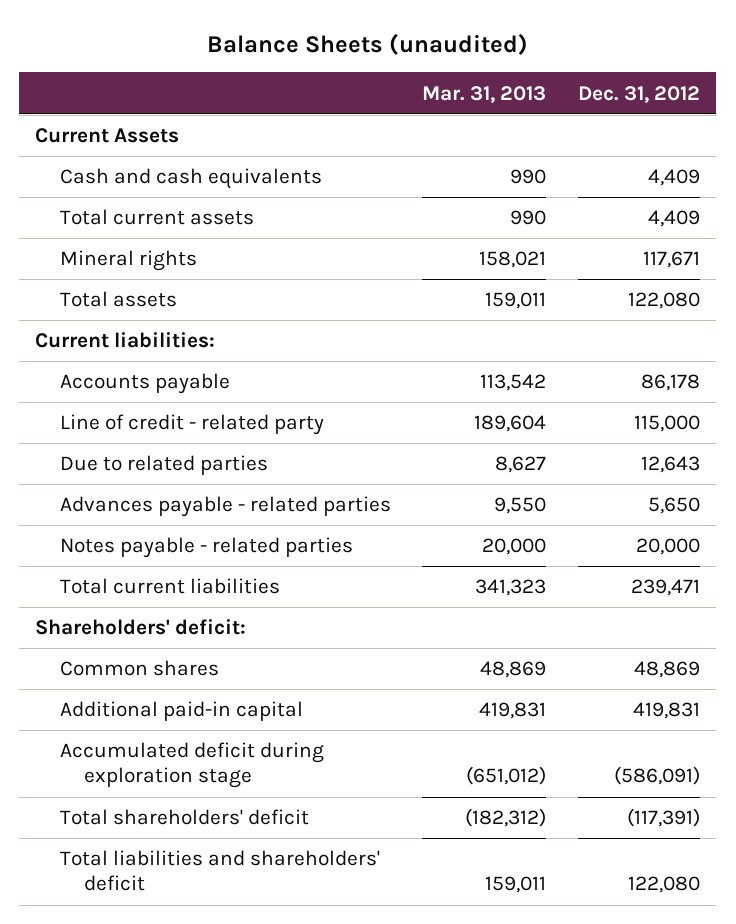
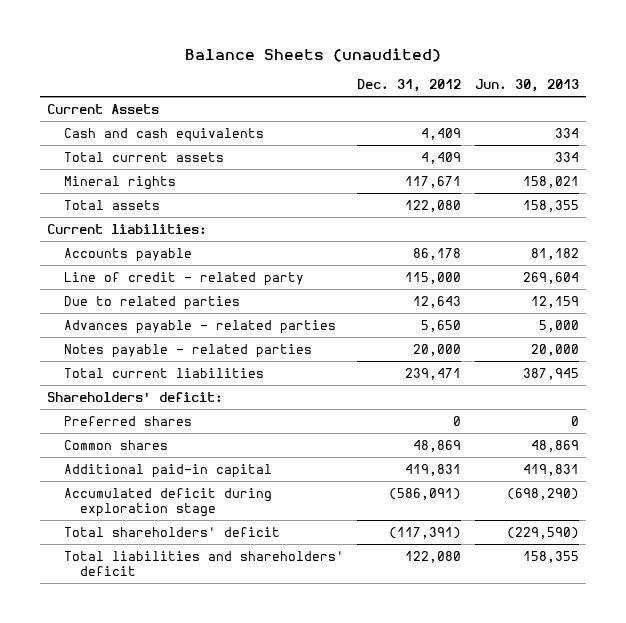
[422,85,547,103] Mar. 31, 2013 -> none
none -> [475,79,580,93] Jun. 30, 2013
none -> [63,415,192,426] Preferred shares

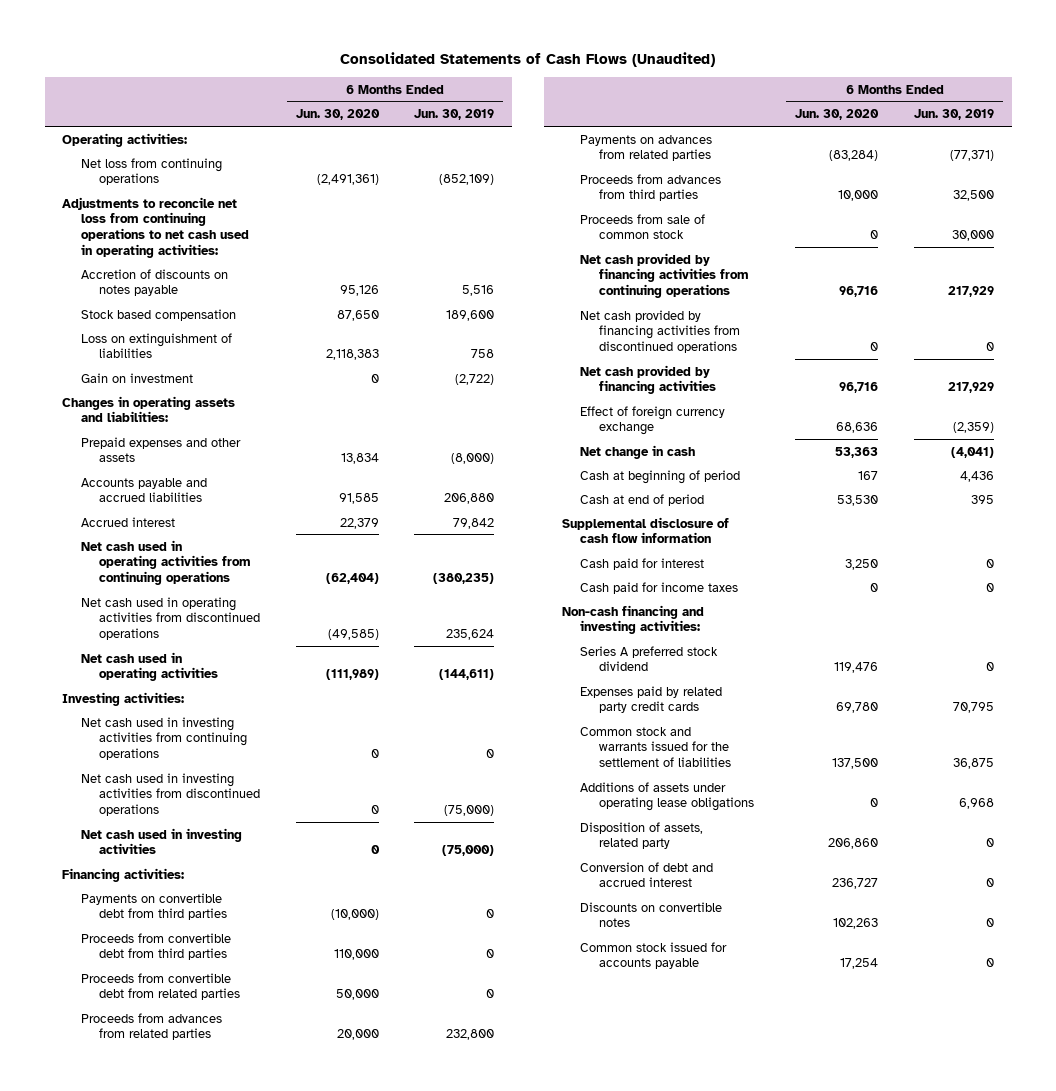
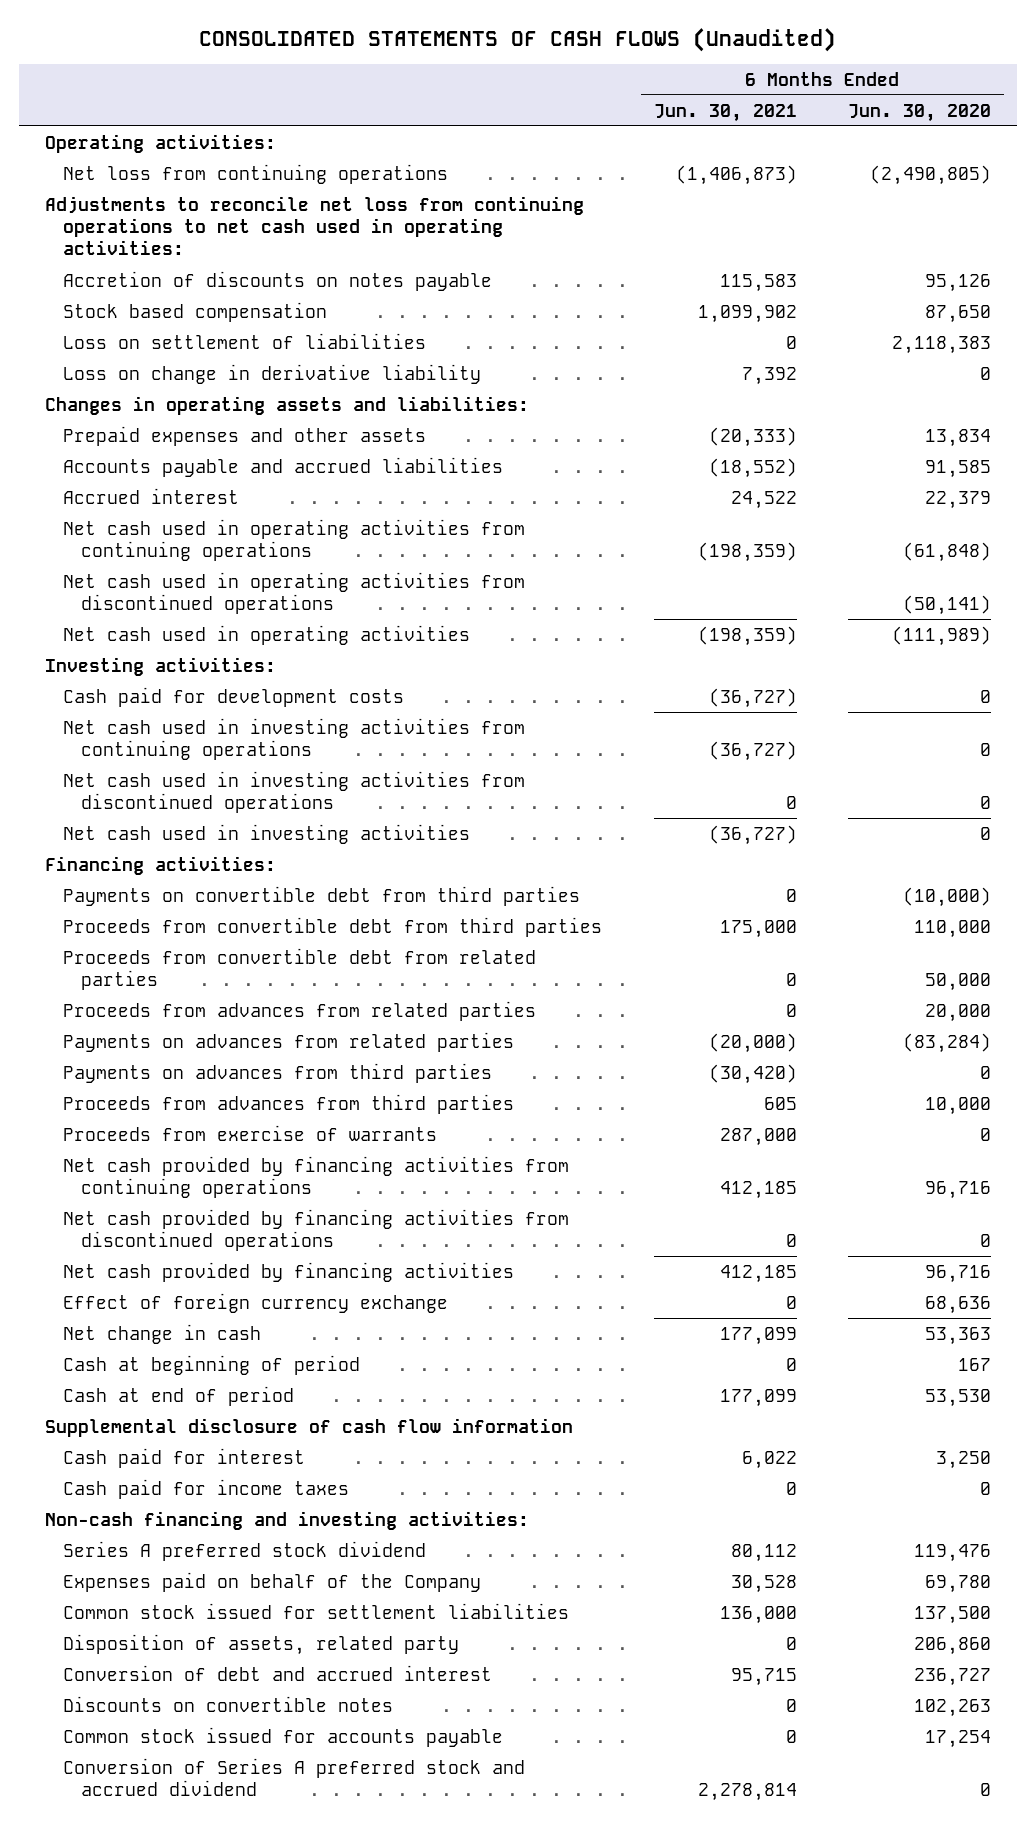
[340,52,716,68] Consolidated Statements of Cash Flows (Unaudited) -> [198,28,836,53] CONSOLIDATED STATEMENTS OF CASH FLOWS (Unaudited)
[414,109,495,121] Jun. 30, 2019 -> none
none -> [653,103,797,122] Jun. 30, 2021
[316,174,379,186] (2,491,361) -> [870,164,992,185] (2,490,805)
[80,372,193,383] Gain on investment -> none
[80,332,232,359] Loss on extinguishment of liabilities -> [62,332,426,349] Loss on settlement of liabilities
none -> [62,363,481,384] Loss on change in derivative liability
[325,572,379,584] (62,404) -> [903,542,992,563] (61,848)
[327,628,379,640] (49,585) -> [903,595,992,616] (50,141)
none -> [62,686,404,707] Cash paid for development costs
none -> [62,1062,492,1083] Payments on advances from third parties
[580,213,706,240] Proceeds from sale of common stock -> none
none -> [62,1124,437,1141] Proceeds from exercise of warrants
[580,781,754,812] Additions of assets under operating lease obligations -> none
[580,685,723,714] Expenses paid by related party credit cards -> [62,1571,481,1592] Expenses paid on behalf of the Company
[580,726,731,767] Common stock and warrants issued for the settlement of liabilities -> [62,1602,569,1619] Common stock issued for settlement liabilities
none -> [62,1757,525,1797] Conversion of Series A preferred stock and accrued dividend

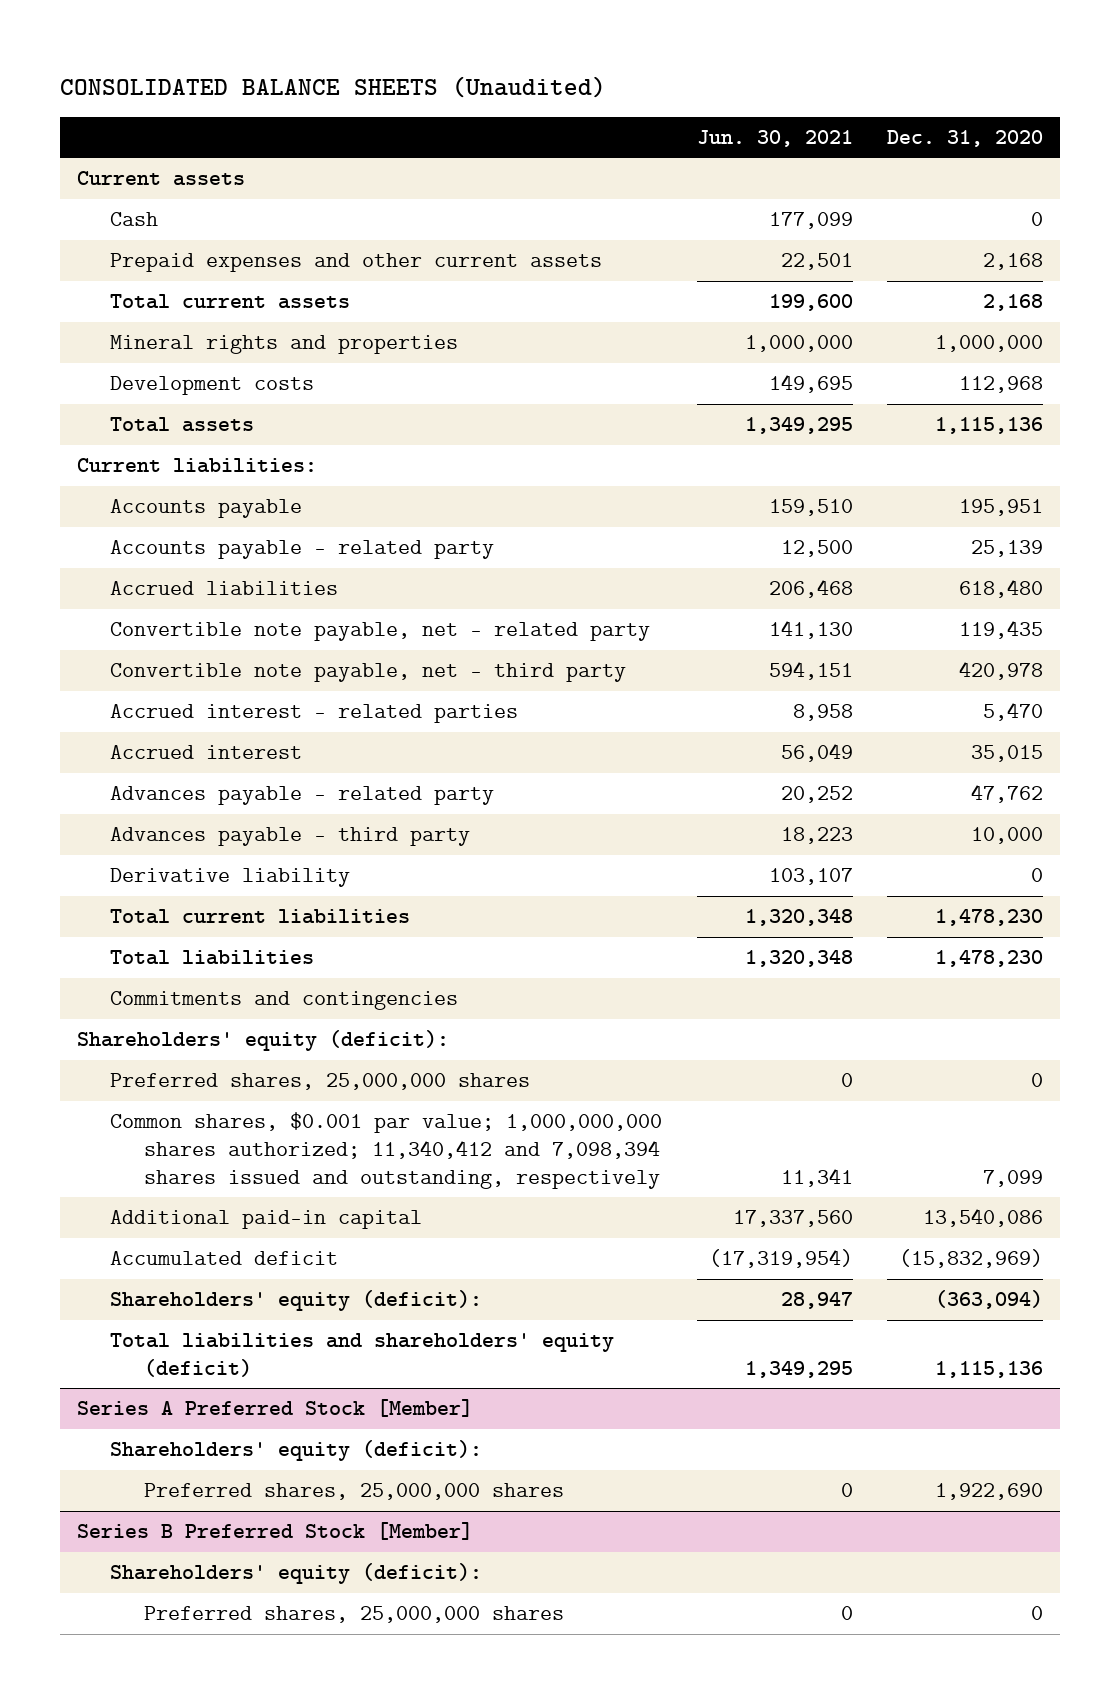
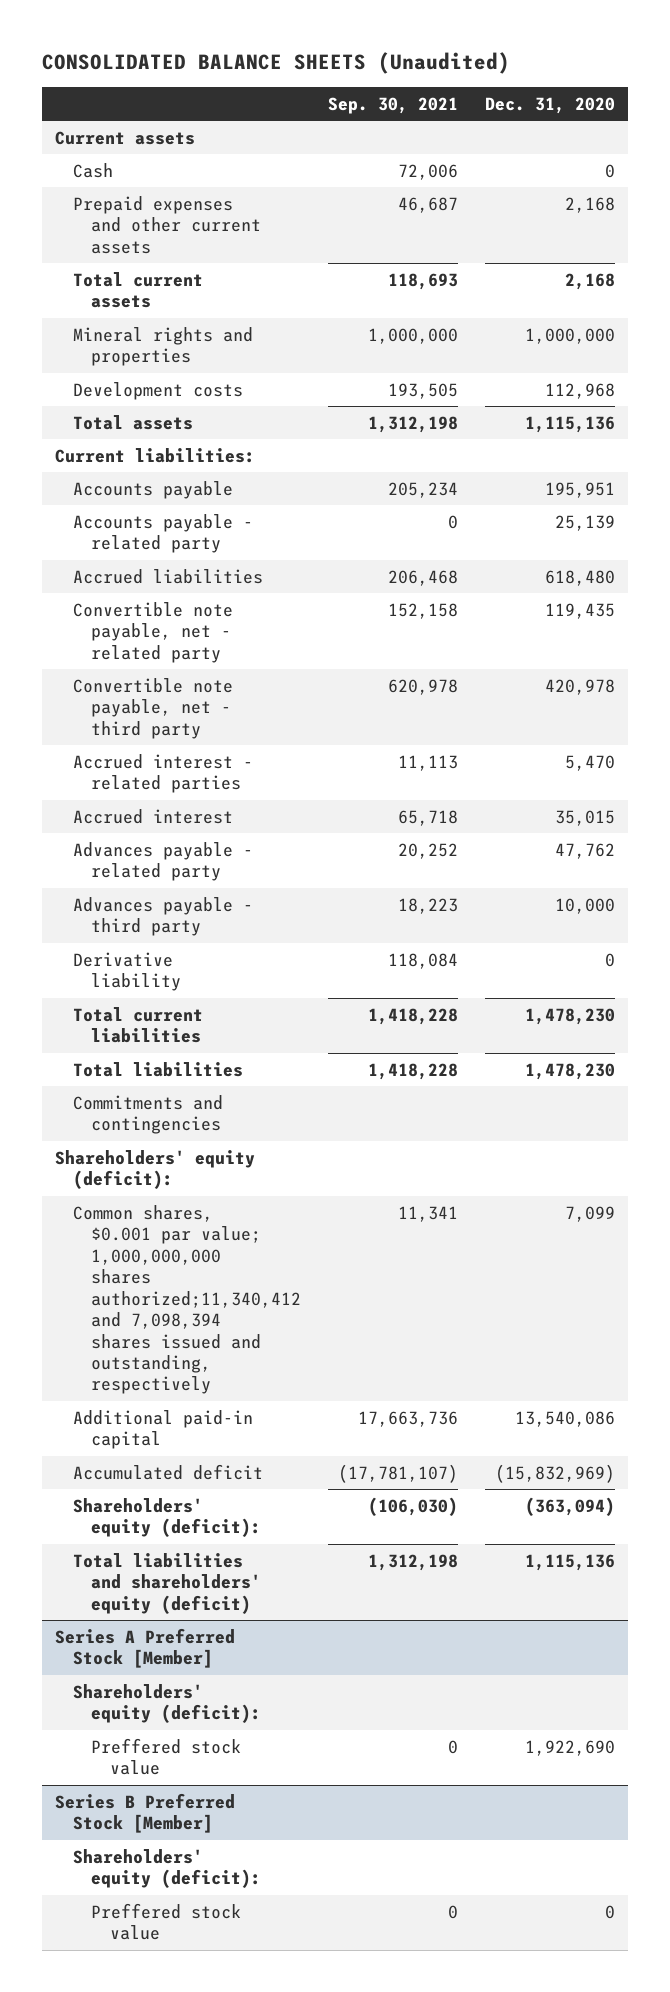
[696,130,853,148] Jun. 30, 2021 -> none
none -> [328,96,459,114] Sep. 30, 2021
[110,1073,531,1091] Preferred shares, 25,000,000 shares -> none
[110,1112,663,1189] Common shares, $0.001 par value; 1,000,000,000 shares authorized; 11,340,412 and 7,098,394 shares issued and outstanding, respectively -> [73,1204,302,1395] Common shares, $0.001 par value; 1,000,000,000 shares authorized;11,340,412 and 7,098,394 shares issued and outstanding, respectively
[143,1483,564,1501] Preferred shares, 25,000,000 shares -> [91,1737,242,1776] Preffered stock value
[143,1606,564,1624] Preferred shares, 25,000,000 shares -> [91,1902,242,1941] Preffered stock value

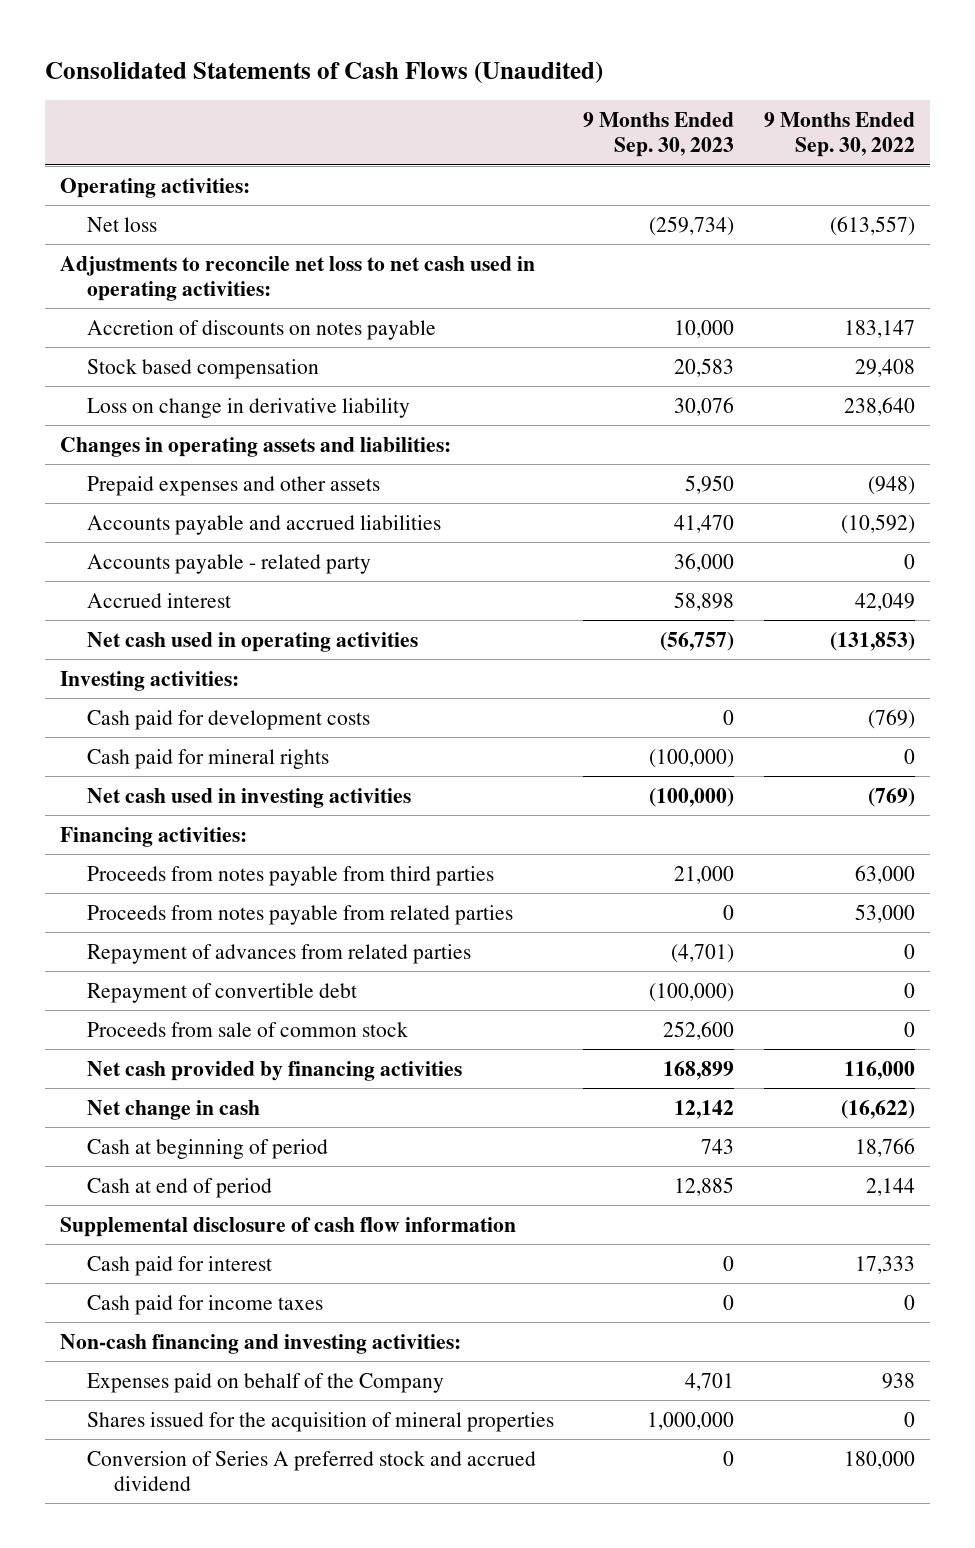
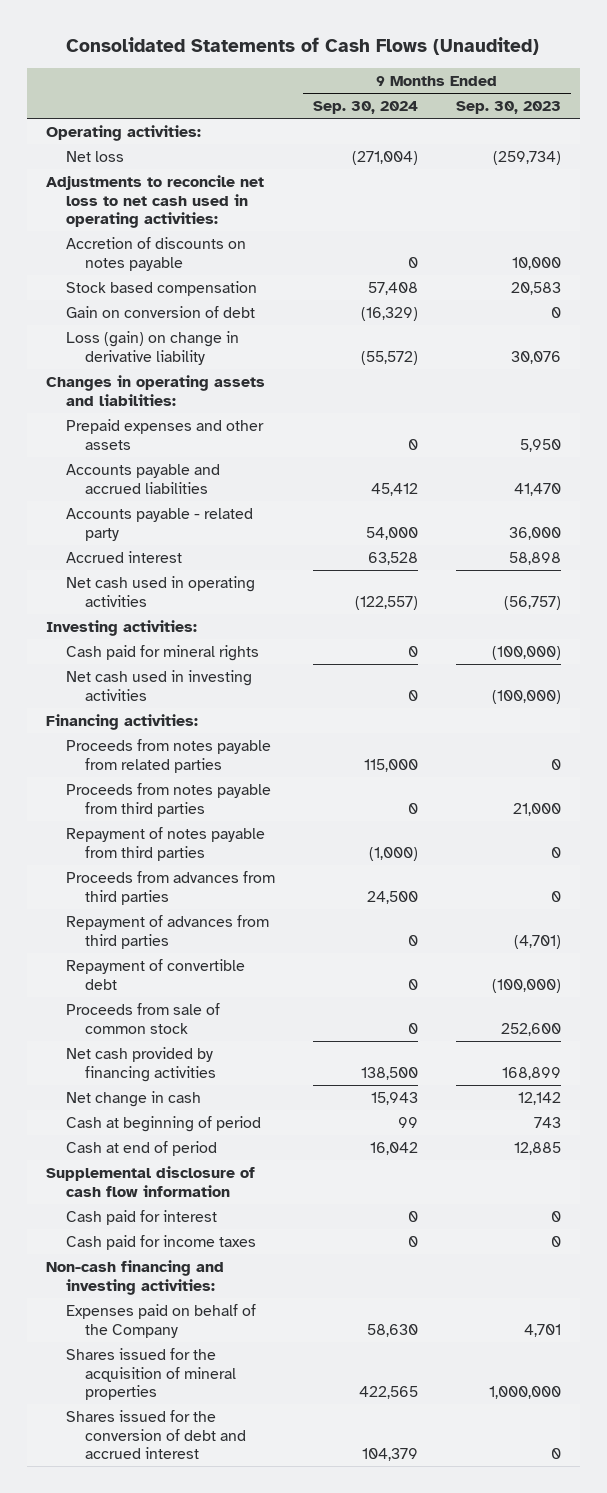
[763,112,915,158] 9 Months Ended Sep. 30, 2022 -> none
none -> [312,101,418,115] Sep. 30, 2024
none -> [65,306,255,319] Gain on conversion of debt
[86,397,410,418] Loss on change in derivative liability -> [65,331,239,365] Loss (gain) on change in derivative liability
[86,709,370,730] Cash paid for development costs -> none
[86,865,494,886] Proceeds from notes payable from third parties -> [65,783,271,817] Proceeds from notes payable from third parties
none -> [65,827,265,861] Repayment of notes payable from third parties
none -> [65,871,275,905] Proceeds from advances from third parties
[86,943,471,964] Repayment of advances from related parties -> [65,915,269,949] Repayment of advances from third parties
[86,1450,536,1491] Conversion of Series A preferred stock and accrued dividend -> none
none -> [65,1410,247,1460] Shares issued for the conversion of debt and accrued interest

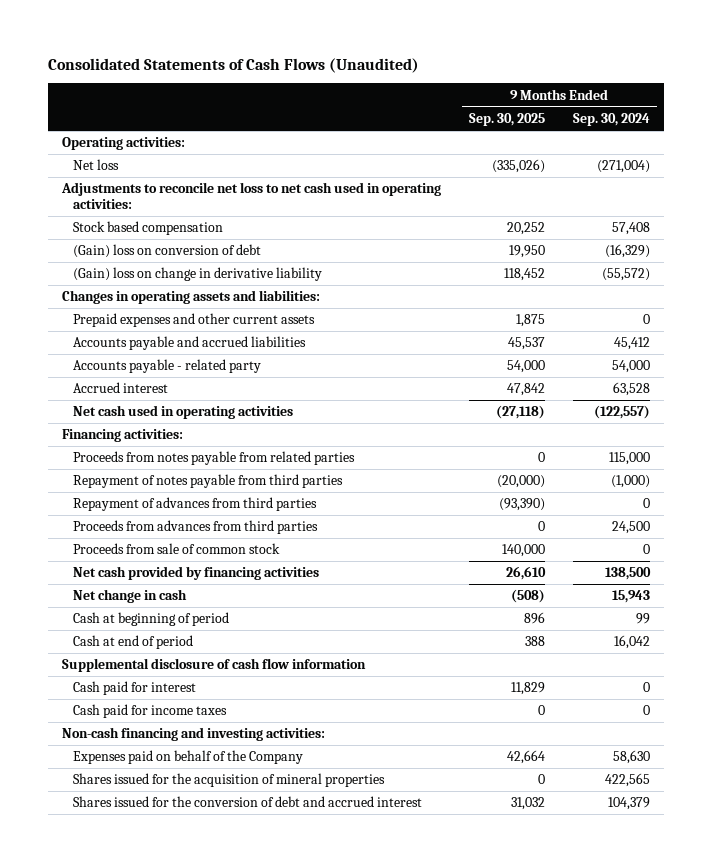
[455,101,561,115] Sep. 30, 2023 -> none
none -> [468,113,545,127] Sep. 30, 2025
[65,237,246,271] Accretion of discounts on notes payable -> none
[65,306,255,319] Gain on conversion of debt -> [73,244,262,259] (Gain) loss on conversion of debt
[65,331,239,365] Loss (gain) on change in derivative liability -> [73,267,323,282] (Gain) loss on change in derivative liability
[65,419,264,450] Prepaid expenses and other assets -> [73,313,316,328] Prepaid expenses and other current assets
[45,620,197,637] Investing activities: -> none
[65,645,259,662] Cash paid for mineral rights -> none
[65,670,252,701] Net cash used in investing activities -> none
[65,783,271,817] Proceeds from notes payable from third parties -> none
[65,959,245,990] Repayment of convertible debt -> none
[65,871,275,905] Proceeds from advances from third parties -> [73,520,319,535] Proceeds from advances from third parties

